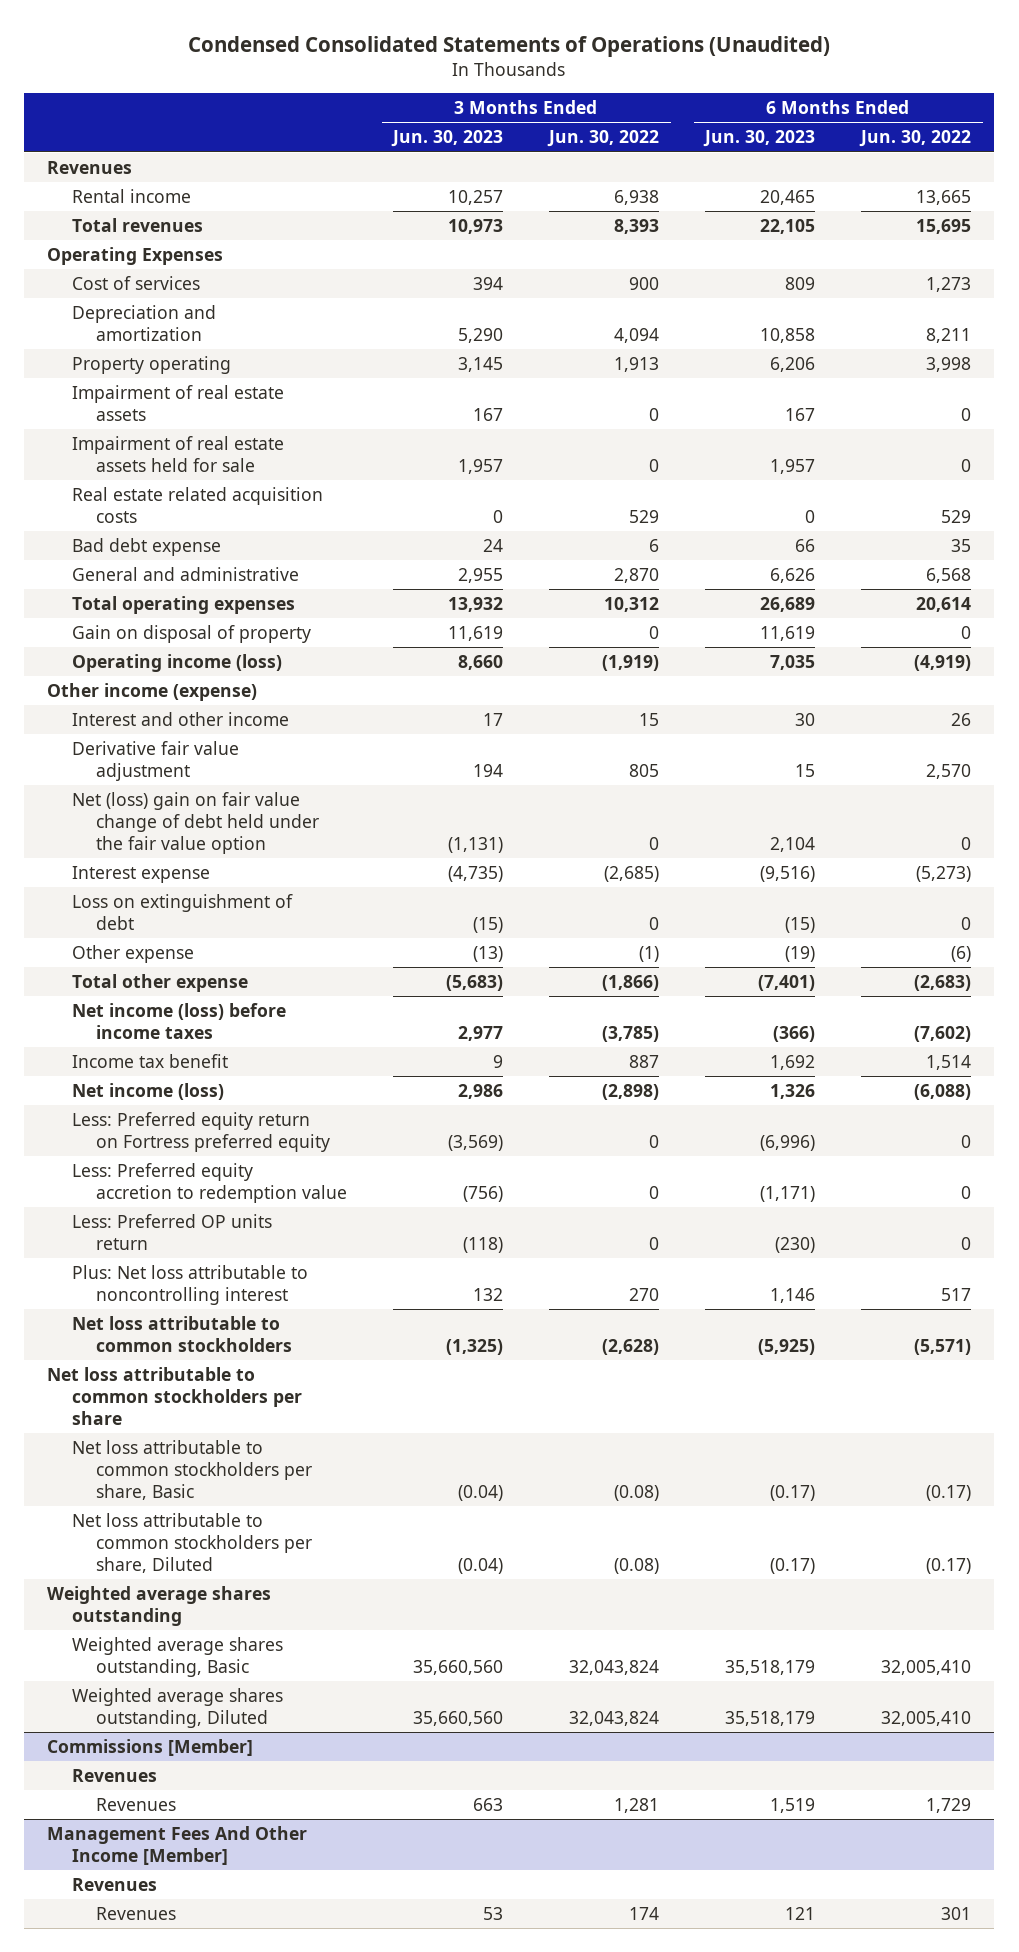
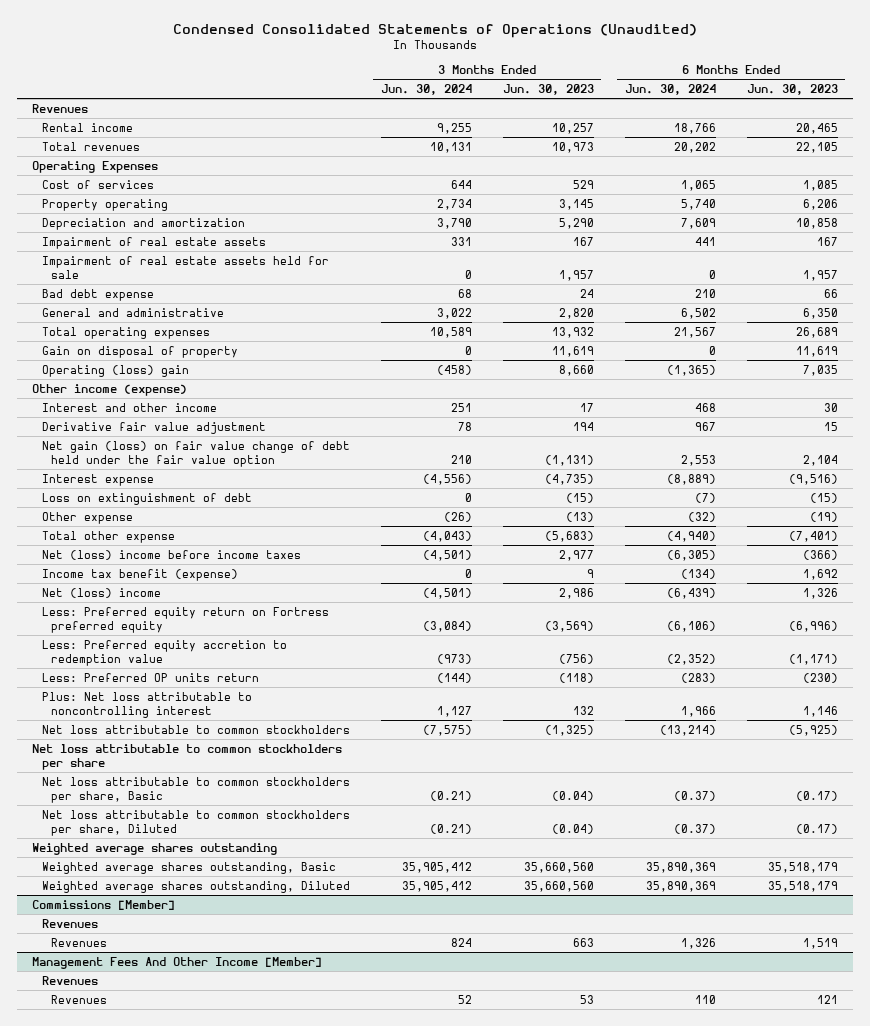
[547,130,660,148] Jun. 30, 2022 -> none
[859,130,972,148] Jun. 30, 2022 -> none
none -> [380,83,472,95] Jun. 30, 2024
none -> [624,83,716,95] Jun. 30, 2024
[473,276,504,290] 394 -> [572,179,594,189] 529
[785,276,816,290] 809 -> [802,179,838,191] 1,085
[71,304,216,341] Depreciation and amortization -> [41,217,245,230] Depreciation and amortization
[71,486,323,523] Real estate related acquisition costs -> none
[458,567,504,583] 2,955 -> [558,307,594,319] 2,820
[770,567,816,583] 6,626 -> [802,307,838,319] 6,350
[71,653,282,672] Operating income (loss) -> [41,364,189,377] Operating (loss) gain
[71,791,320,854] Net (loss) gain on fair value change of debt held under the fair value option -> [41,440,350,467] Net gain (loss) on fair value change of debt held under the fair value option
[71,1002,286,1039] Net income (loss) before income taxes -> [41,549,301,560] Net (loss) income before income taxes
[71,1053,228,1068] Income tax benefit -> [41,568,238,581] Income tax benefit (expense)
[71,1082,224,1100] Net income (loss) -> [41,587,161,598] Net (loss) income

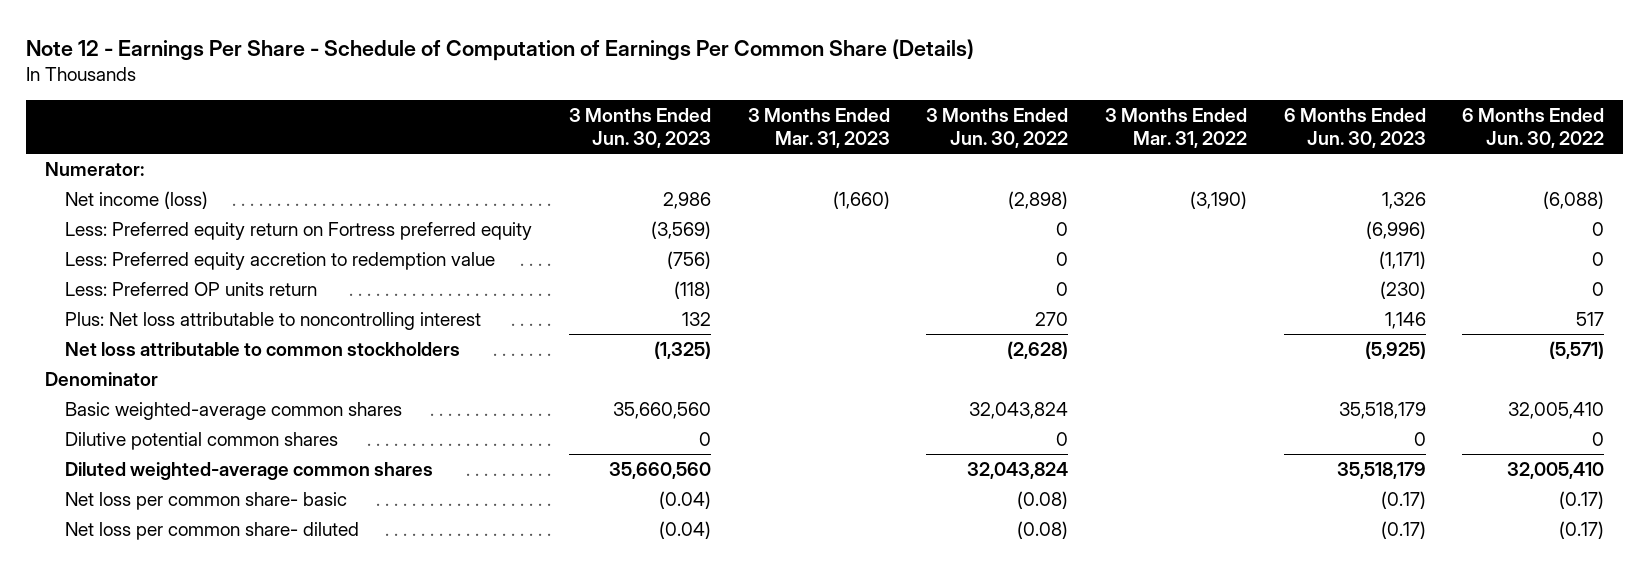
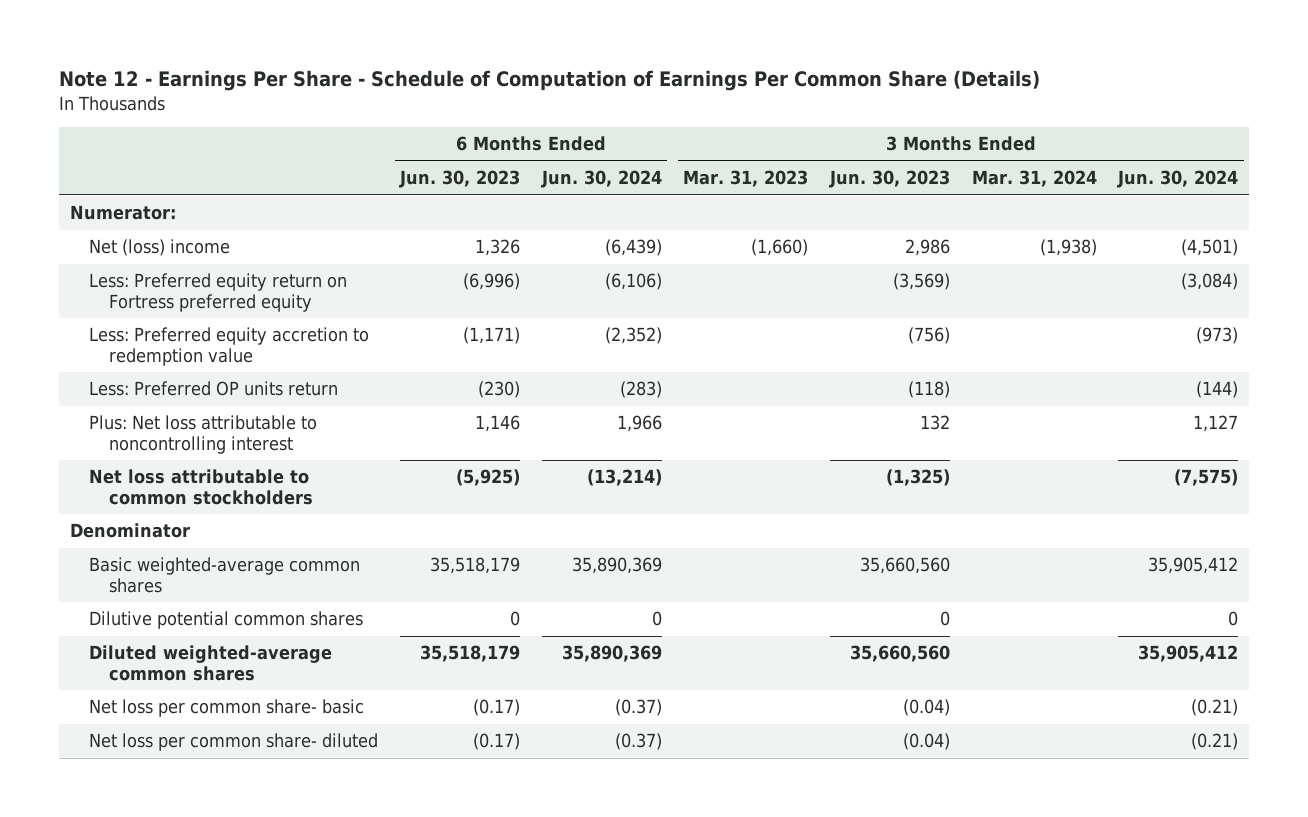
[926,108,1069,148] 3 Months Ended Jun. 30, 2022 -> none
[1104,108,1247,148] 3 Months Ended Mar. 31, 2022 -> none
[1462,108,1605,148] 6 Months Ended Jun. 30, 2022 -> none
none -> [540,170,662,189] Jun. 30, 2024
none -> [971,170,1097,188] Mar. 31, 2024
none -> [1117,170,1239,189] Jun. 30, 2024
[65,191,209,210] Net income (loss) -> [89,239,231,257] Net (loss) income

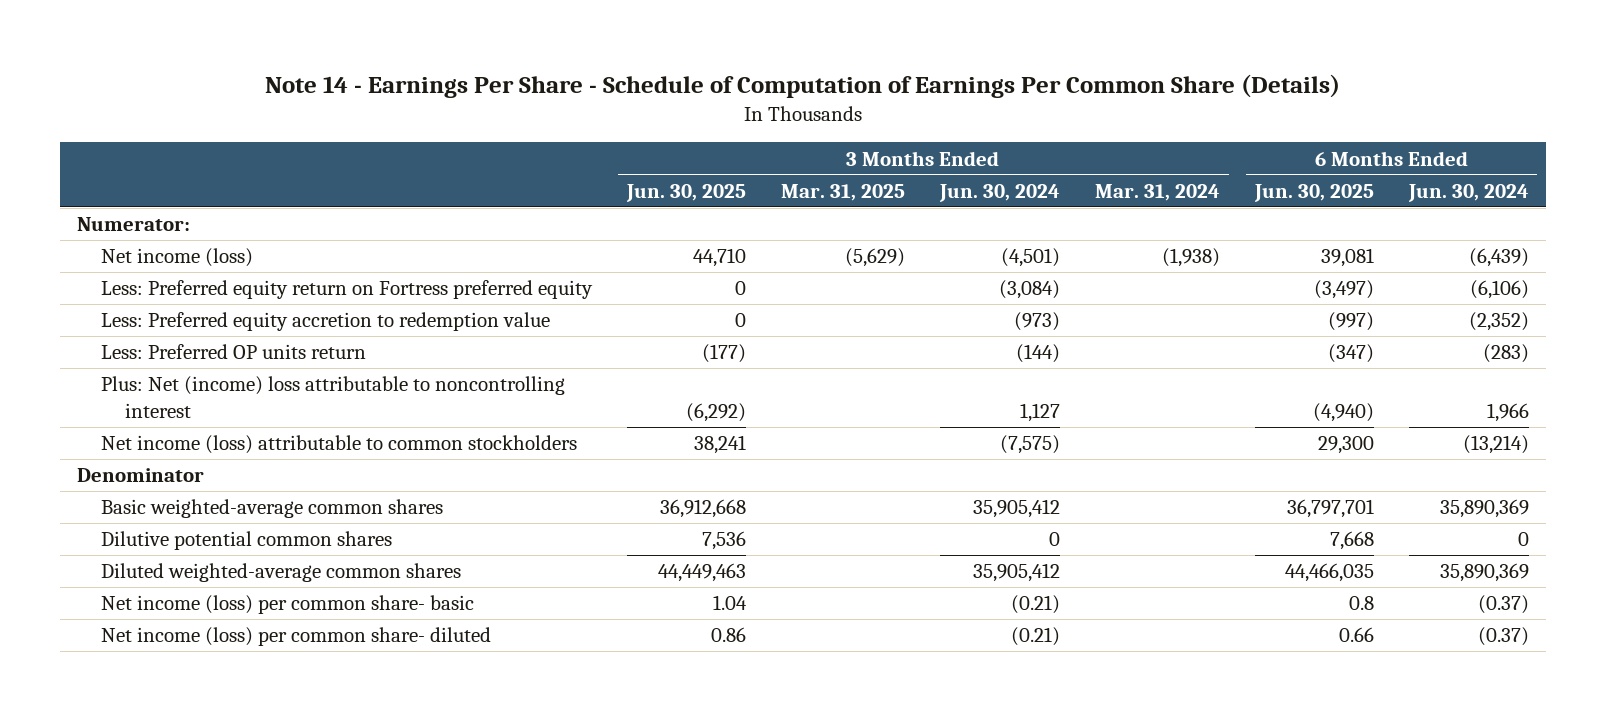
[59,70,1041,92] Note 12 - Earnings Per Share - Schedule of Computation of Earnings Per Common Share (Details) -> [264,73,1340,98] Note 14 - Earnings Per Share - Schedule of Computation of Earnings Per Common Share (Details)
[399,170,521,189] Jun. 30, 2023 -> none
[683,170,809,188] Mar. 31, 2023 -> none
[829,170,951,189] Jun. 30, 2023 -> none
none -> [626,183,747,202] Jun. 30, 2025
none -> [781,183,906,201] Mar. 31, 2025
none -> [1253,183,1374,202] Jun. 30, 2025
[89,239,231,257] Net (loss) income -> [101,248,254,268] Net income (loss)
[89,415,318,454] Plus: Net loss attributable to noncontrolling interest -> [101,376,566,419] Plus: Net (income) loss attributable to noncontrolling interest
[89,469,313,505] Net loss attributable to common stockholders -> [101,435,578,455] Net income (loss) attributable to common stockholders
[89,699,365,718] Net loss per common share- basic -> [101,595,475,615] Net income (loss) per common share- basic
[89,733,379,752] Net loss per common share- diluted -> [101,627,492,647] Net income (loss) per common share- diluted

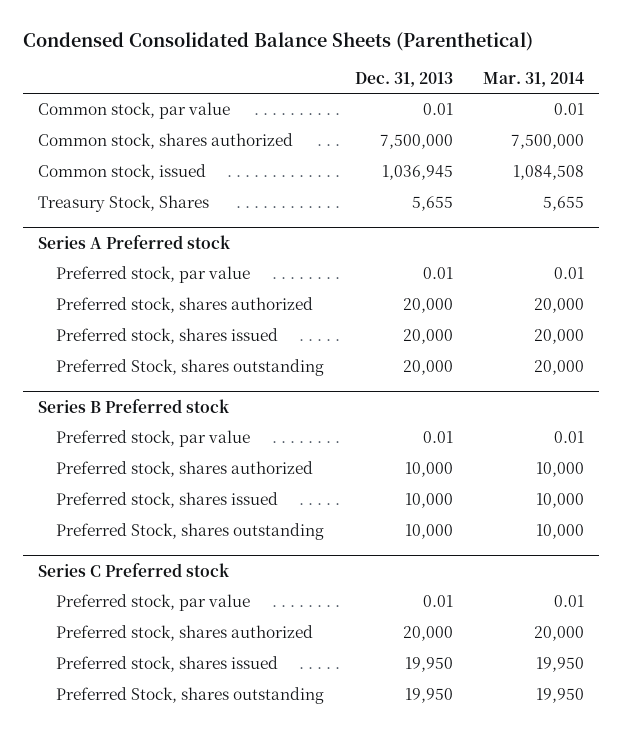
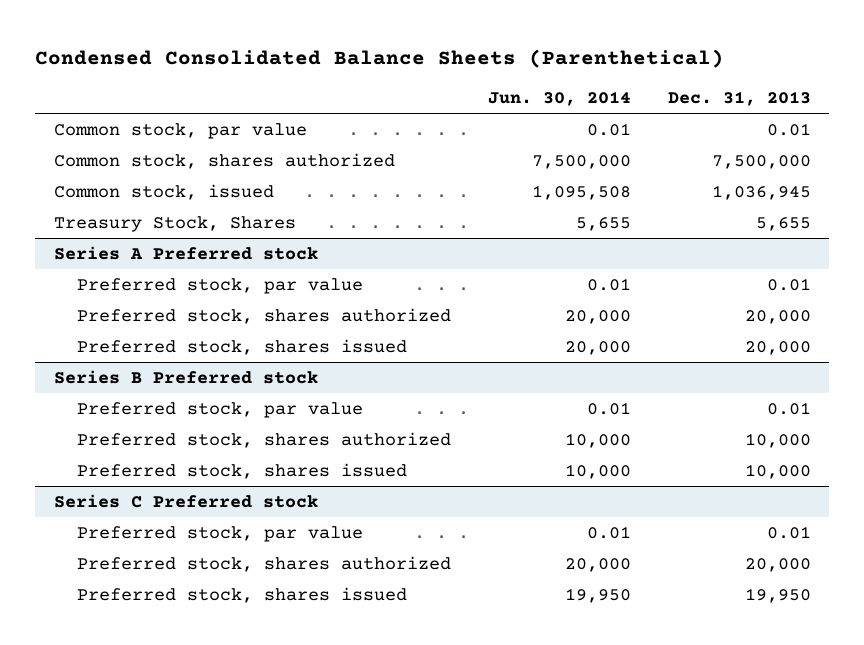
[483,71,585,87] Mar. 31, 2014 -> none
none -> [487,91,631,107] Jun. 30, 2014
[56,359,325,377] Preferred Stock, shares outstanding -> none
[56,523,325,541] Preferred Stock, shares outstanding -> none
[56,687,325,705] Preferred Stock, shares outstanding -> none

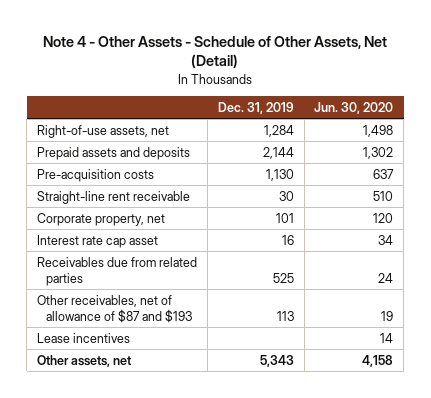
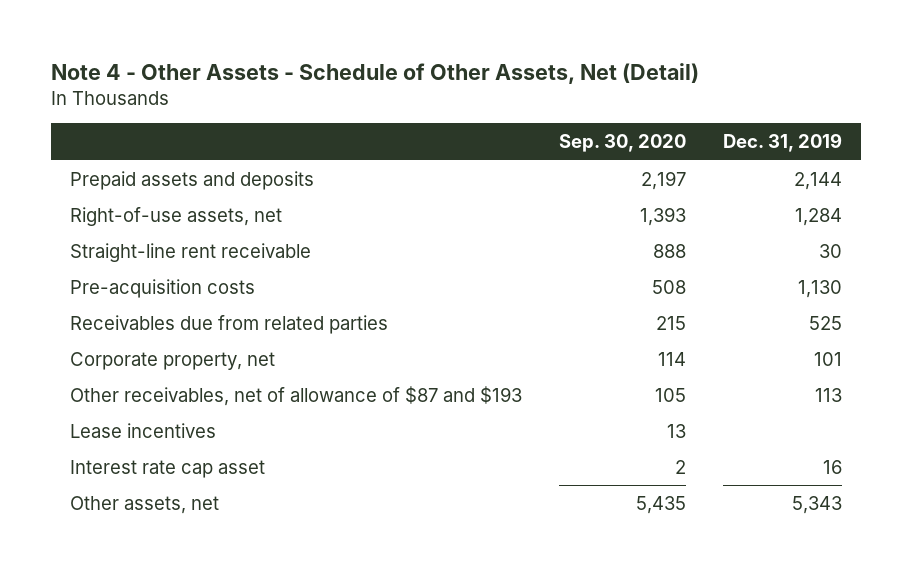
[314,101,394,114] Jun. 30, 2020 -> none
none -> [559,134,687,153] Sep. 30, 2020
[37,124,170,138] Right-of-use assets, net -> [69,206,282,226] Right-of-use assets, net
[37,168,155,182] Pre-acquisition costs -> [69,278,255,298] Pre-acquisition costs
[37,212,166,226] Corporate property, net -> [69,351,275,370] Corporate property, net
[37,234,159,248] Interest rate cap asset -> [69,459,265,478] Interest rate cap asset

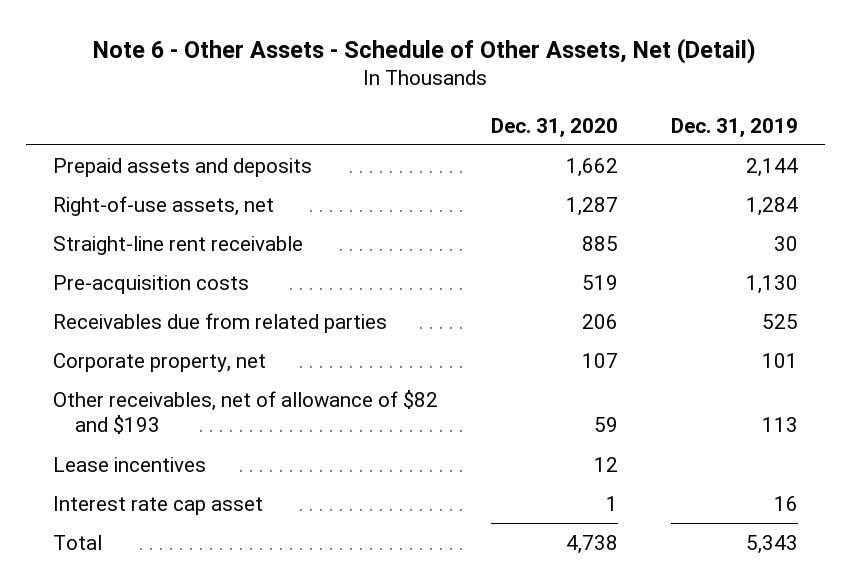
[51,62,700,84] Note 4 - Other Assets - Schedule of Other Assets, Net (Detail) -> [93,37,757,64] Note 6 - Other Assets - Schedule of Other Assets, Net (Detail)
[559,134,687,153] Sep. 30, 2020 -> none
none -> [490,117,618,138] Dec. 31, 2020
[69,385,522,406] Other receivables, net of allowance of $87 and $193 -> [52,389,438,435] Other receivables, net of allowance of $82 and $193
[69,495,219,514] Other assets, net -> [52,534,102,550] Total

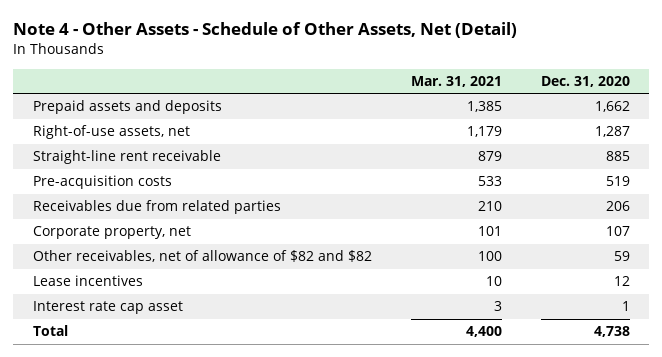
[93,37,757,64] Note 6 - Other Assets - Schedule of Other Assets, Net (Detail) -> [13,22,518,39] Note 4 - Other Assets - Schedule of Other Assets, Net (Detail)
[671,117,799,138] Dec. 31, 2019 -> none
none -> [410,75,502,87] Mar. 31, 2021
[52,389,438,435] Other receivables, net of allowance of $82 and $193 -> [32,250,372,263] Other receivables, net of allowance of $82 and $82

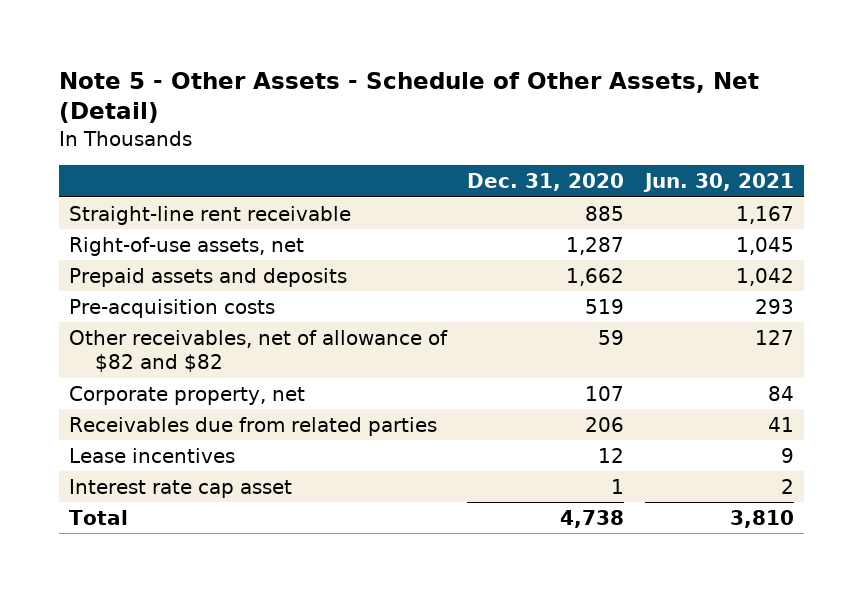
[13,22,518,39] Note 4 - Other Assets - Schedule of Other Assets, Net (Detail) -> [58,72,759,124] Note 5 - Other Assets - Schedule of Other Assets, Net (Detail)
[410,75,502,87] Mar. 31, 2021 -> none
none -> [642,173,794,193] Jun. 30, 2021
[32,125,190,140] Right-of-use assets, net -> [69,236,305,256] Right-of-use assets, net
[32,100,222,115] Prepaid assets and deposits -> [69,267,348,287] Prepaid assets and deposits
[32,226,191,240] Corporate property, net -> [69,385,306,405] Corporate property, net
[32,200,281,215] Receivables due from related parties -> [69,416,438,436] Receivables due from related parties

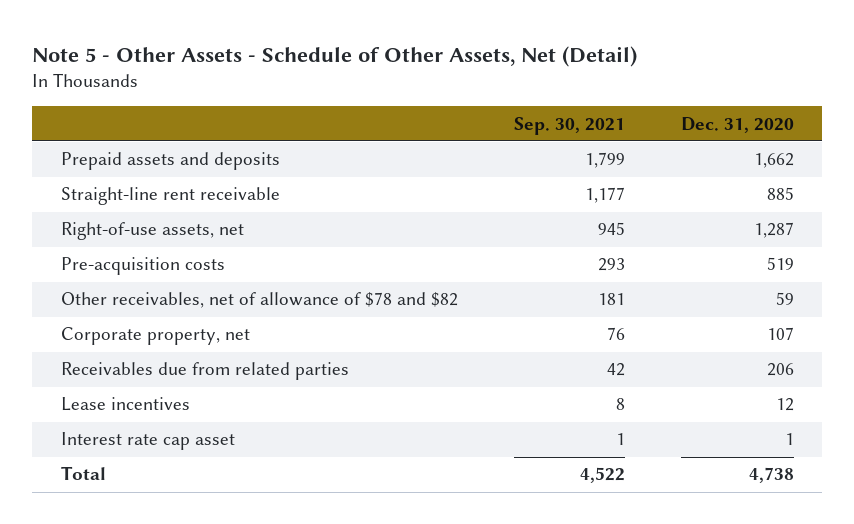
[642,173,794,193] Jun. 30, 2021 -> none
none -> [513,116,625,135] Sep. 30, 2021
[69,267,348,287] Prepaid assets and deposits -> [60,152,280,171] Prepaid assets and deposits
[69,329,449,373] Other receivables, net of allowance of $82 and $82 -> [60,292,458,309] Other receivables, net of allowance of $78 and $82

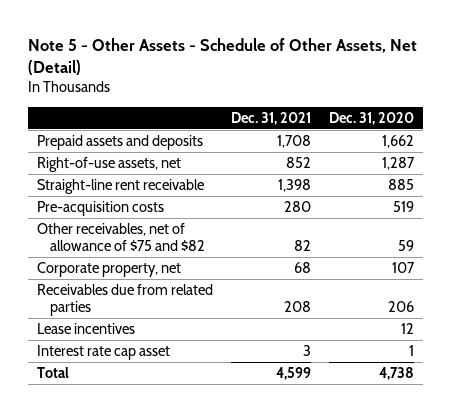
[513,116,625,135] Sep. 30, 2021 -> none
none -> [231,111,312,125] Dec. 31, 2021
[60,187,280,206] Straight-line rent receivable -> [37,179,205,195] Straight-line rent receivable
[60,292,458,309] Other receivables, net of allowance of $78 and $82 -> [37,223,206,252] Other receivables, net of allowance of $75 and $82

